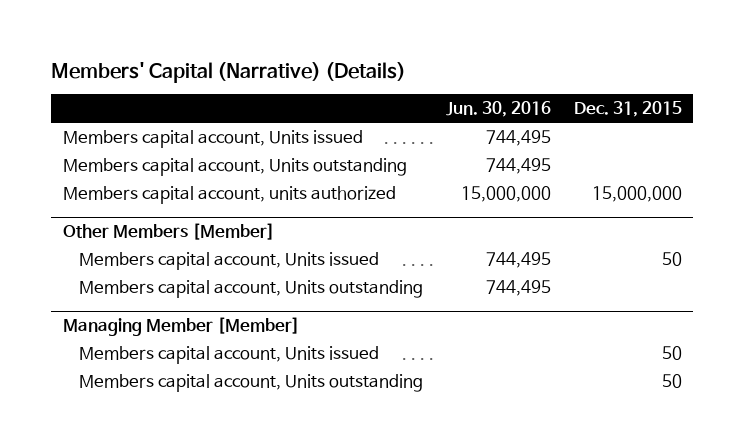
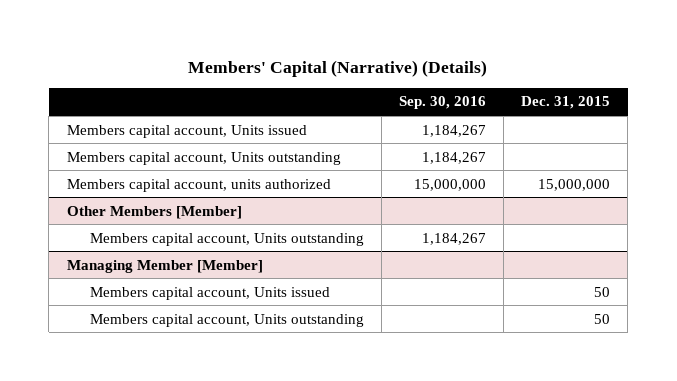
[445,101,551,118] Jun. 30, 2016 -> none
none -> [398,96,486,110] Sep. 30, 2016
[78,251,379,270] Members capital account, Units issued -> none

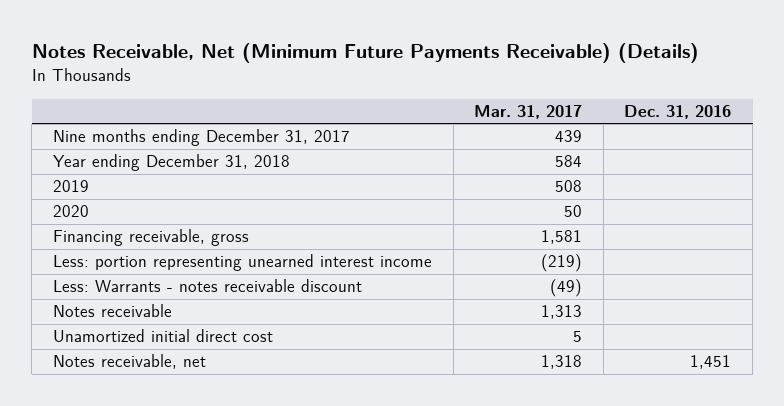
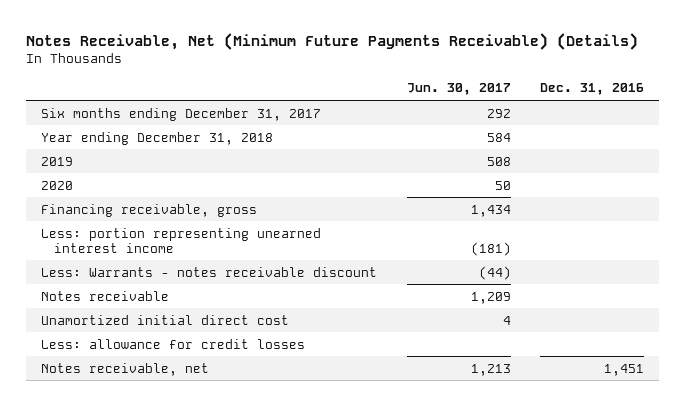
[474,104,583,119] Mar. 31, 2017 -> none
none -> [406,83,511,96] Jun. 30, 2017
[52,129,350,147] Nine months ending December 31, 2017 -> [41,107,322,121] Six months ending December 31, 2017
none -> [41,338,306,349] Less: allowance for credit losses

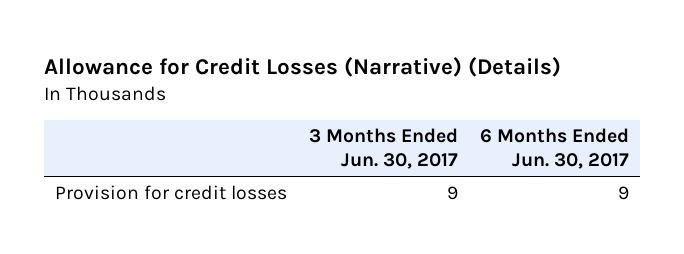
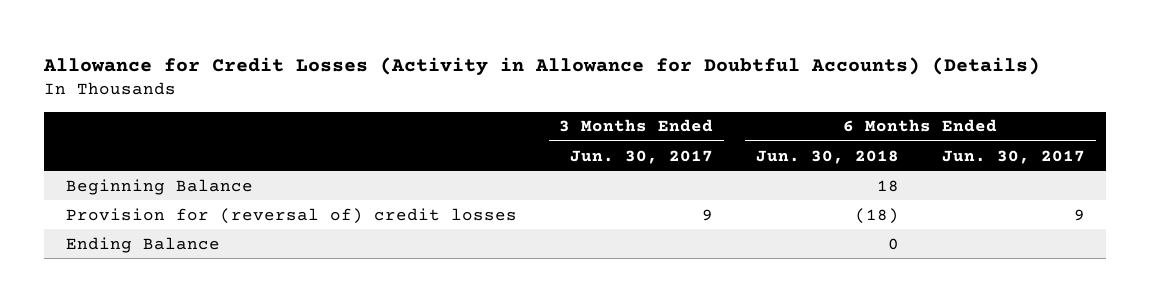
[43,56,561,77] Allowance for Credit Losses (Narrative) (Details) -> [43,57,1041,77] Allowance for Credit Losses (Activity in Allowance for Doubtful Accounts) (Details)
none -> [756,149,900,164] Jun. 30, 2018
none -> [65,178,253,195] Beginning Balance
[54,185,287,201] Provision for credit losses -> [65,207,517,224] Provision for (reversal of) credit losses
none -> [65,236,220,253] Ending Balance

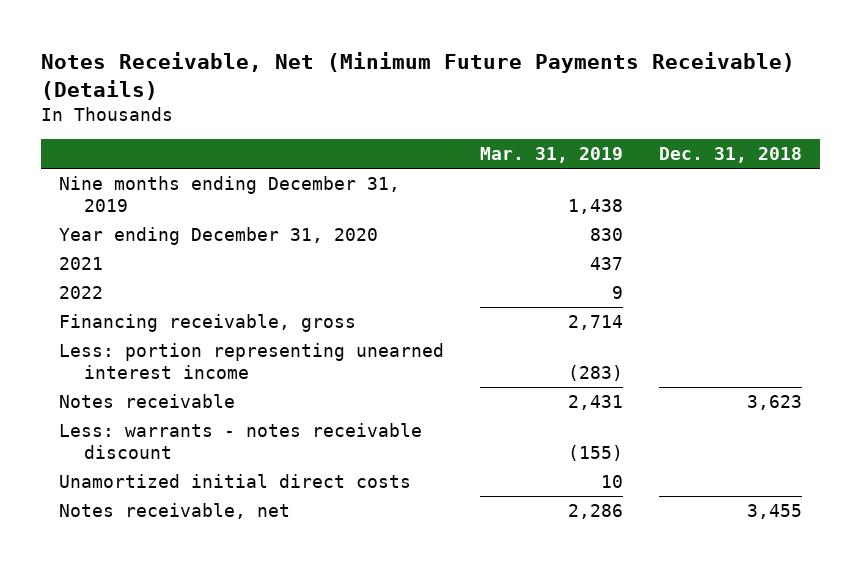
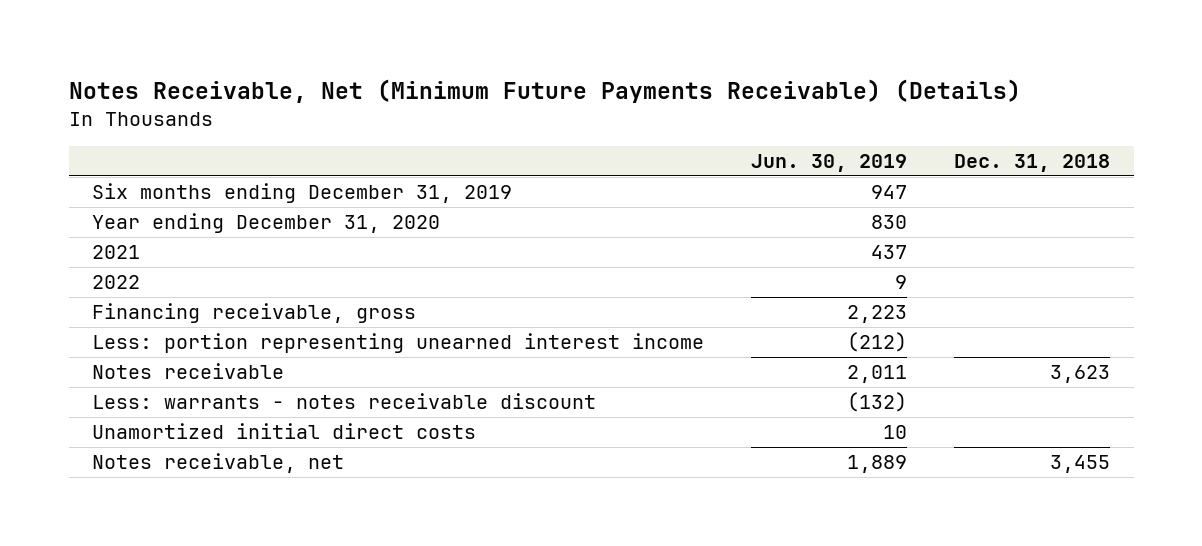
[480,146,624,163] Mar. 31, 2019 -> none
none -> [751,154,908,173] Jun. 30, 2019
[59,176,401,212] Nine months ending December 31, 2019 -> [92,183,513,204] Six months ending December 31, 2019

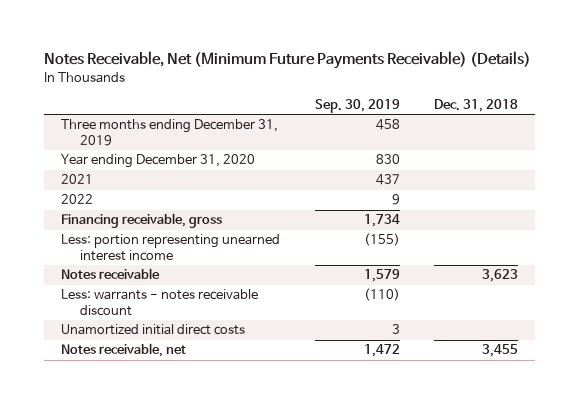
[751,154,908,173] Jun. 30, 2019 -> none
none -> [314,99,400,114] Sep. 30, 2019
[92,183,513,204] Six months ending December 31, 2019 -> [61,119,279,146] Three months ending December 31, 2019

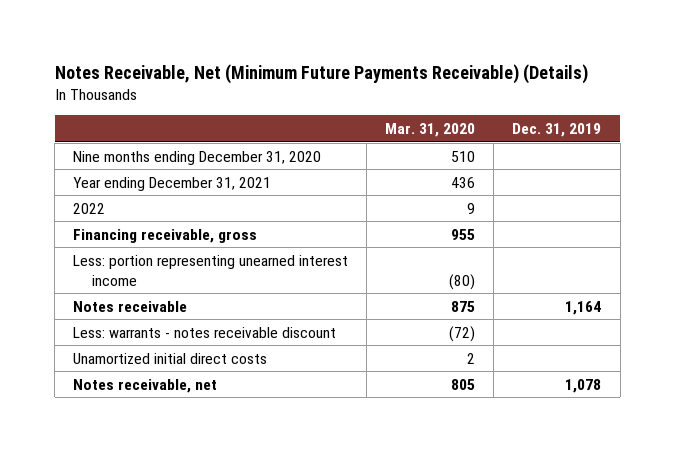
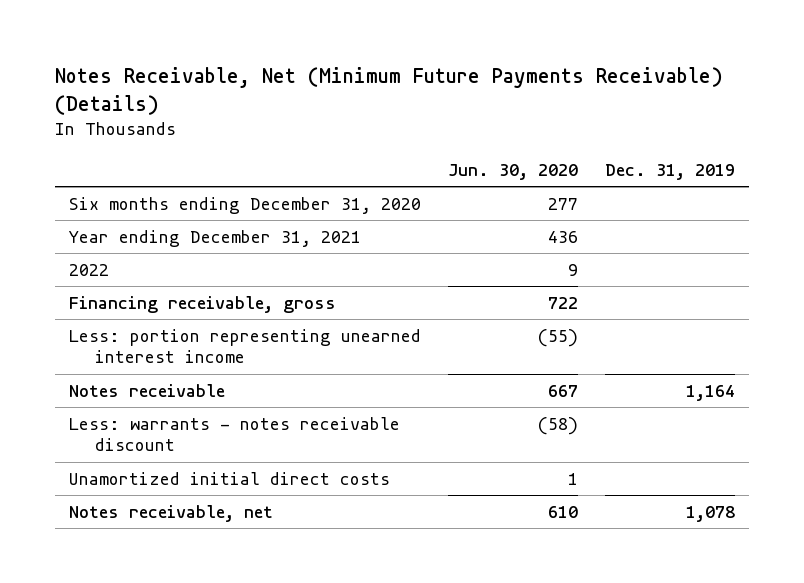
[385,123,476,138] Mar. 31, 2020 -> none
none -> [447,164,578,181] Jun. 30, 2020
[73,150,322,165] Nine months ending December 31, 2020 -> [68,196,421,214] Six months ending December 31, 2020

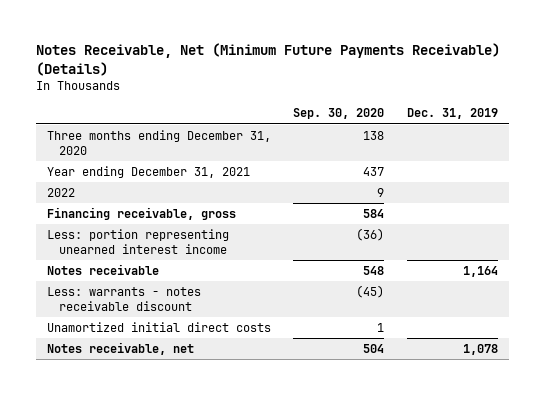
[447,164,578,181] Jun. 30, 2020 -> none
none -> [293,108,385,120] Sep. 30, 2020
[68,196,421,214] Six months ending December 31, 2020 -> [46,130,271,155] Three months ending December 31, 2020

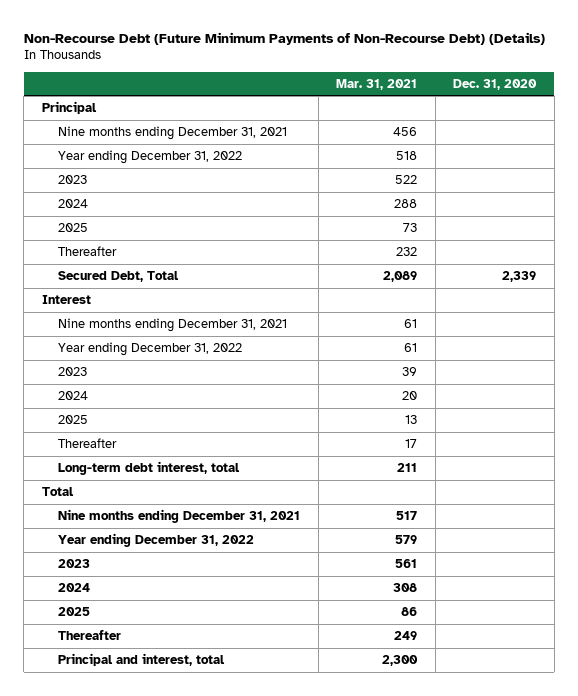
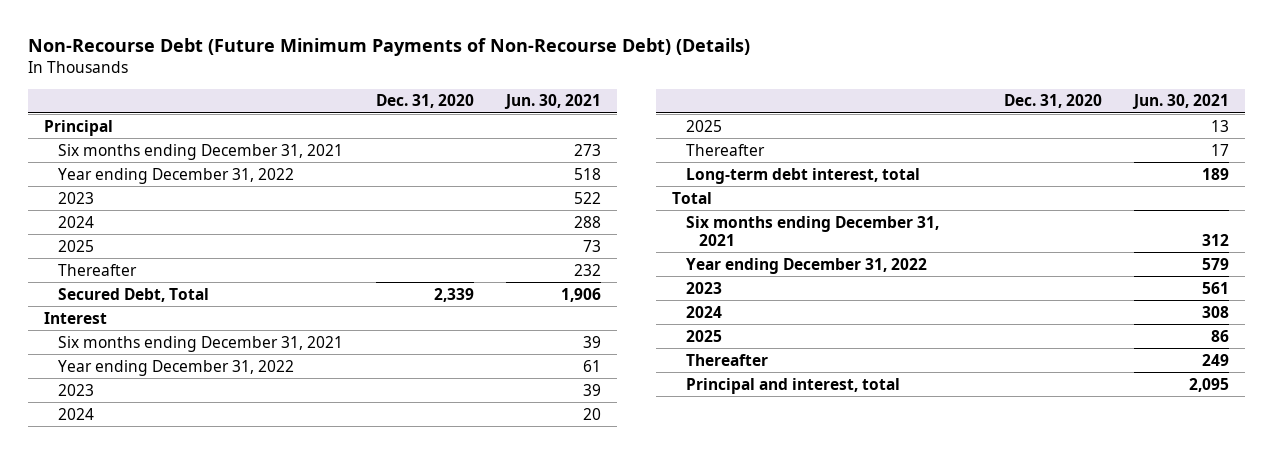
[336,78,418,90] Mar. 31, 2021 -> none
none -> [504,94,602,110] Jun. 30, 2021
[58,126,288,141] Nine months ending December 31, 2021 -> [57,143,343,160] Six months ending December 31, 2021
[58,318,288,333] Nine months ending December 31, 2021 -> [57,335,343,352] Six months ending December 31, 2021
[58,509,301,524] Nine months ending December 31, 2021 -> [685,215,939,246] Six months ending December 31, 2021

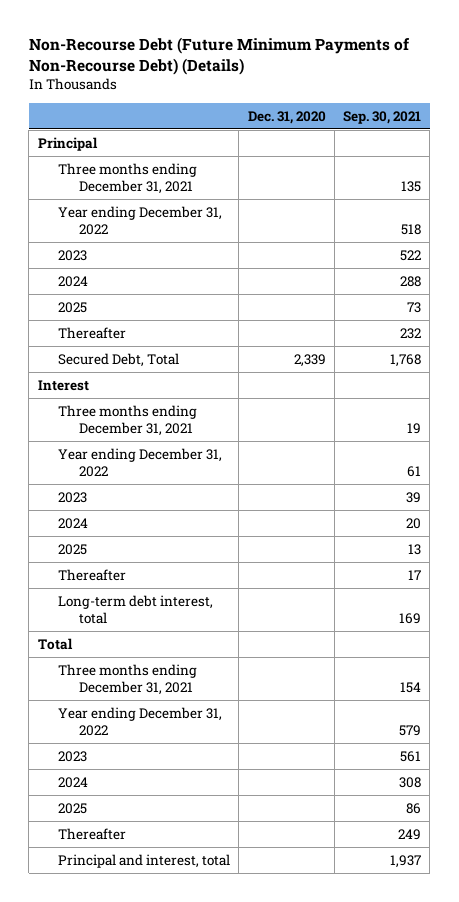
[504,94,602,110] Jun. 30, 2021 -> none
none -> [343,110,422,124] Sep. 30, 2021
[57,143,343,160] Six months ending December 31, 2021 -> [58,162,198,194] Three months ending December 31, 2021
[57,335,343,352] Six months ending December 31, 2021 -> [58,404,198,436] Three months ending December 31, 2021
[685,215,939,246] Six months ending December 31, 2021 -> [58,663,198,695] Three months ending December 31, 2021

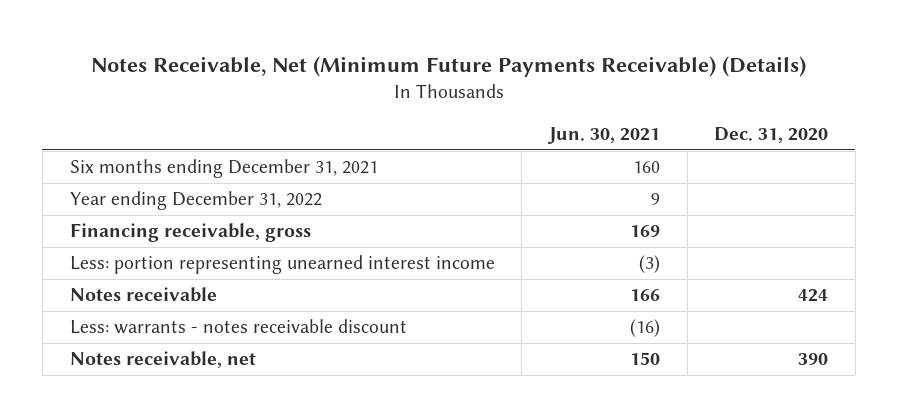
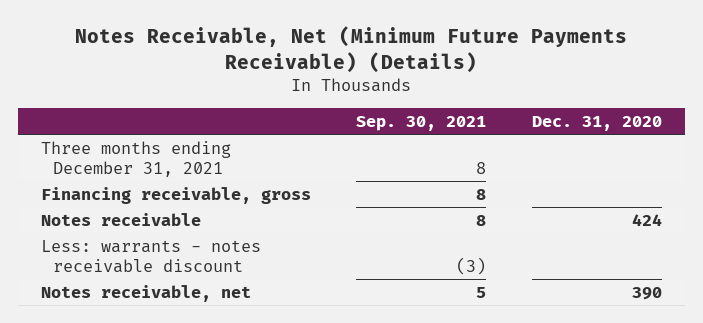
[547,126,660,144] Jun. 30, 2021 -> none
none -> [356,115,487,131] Sep. 30, 2021
[69,191,322,211] Year ending December 31, 2022 -> none
[69,159,378,179] Six months ending December 31, 2021 -> [40,140,231,177] Three months ending December 31, 2021
[69,255,495,275] Less: portion representing unearned interest income -> none

